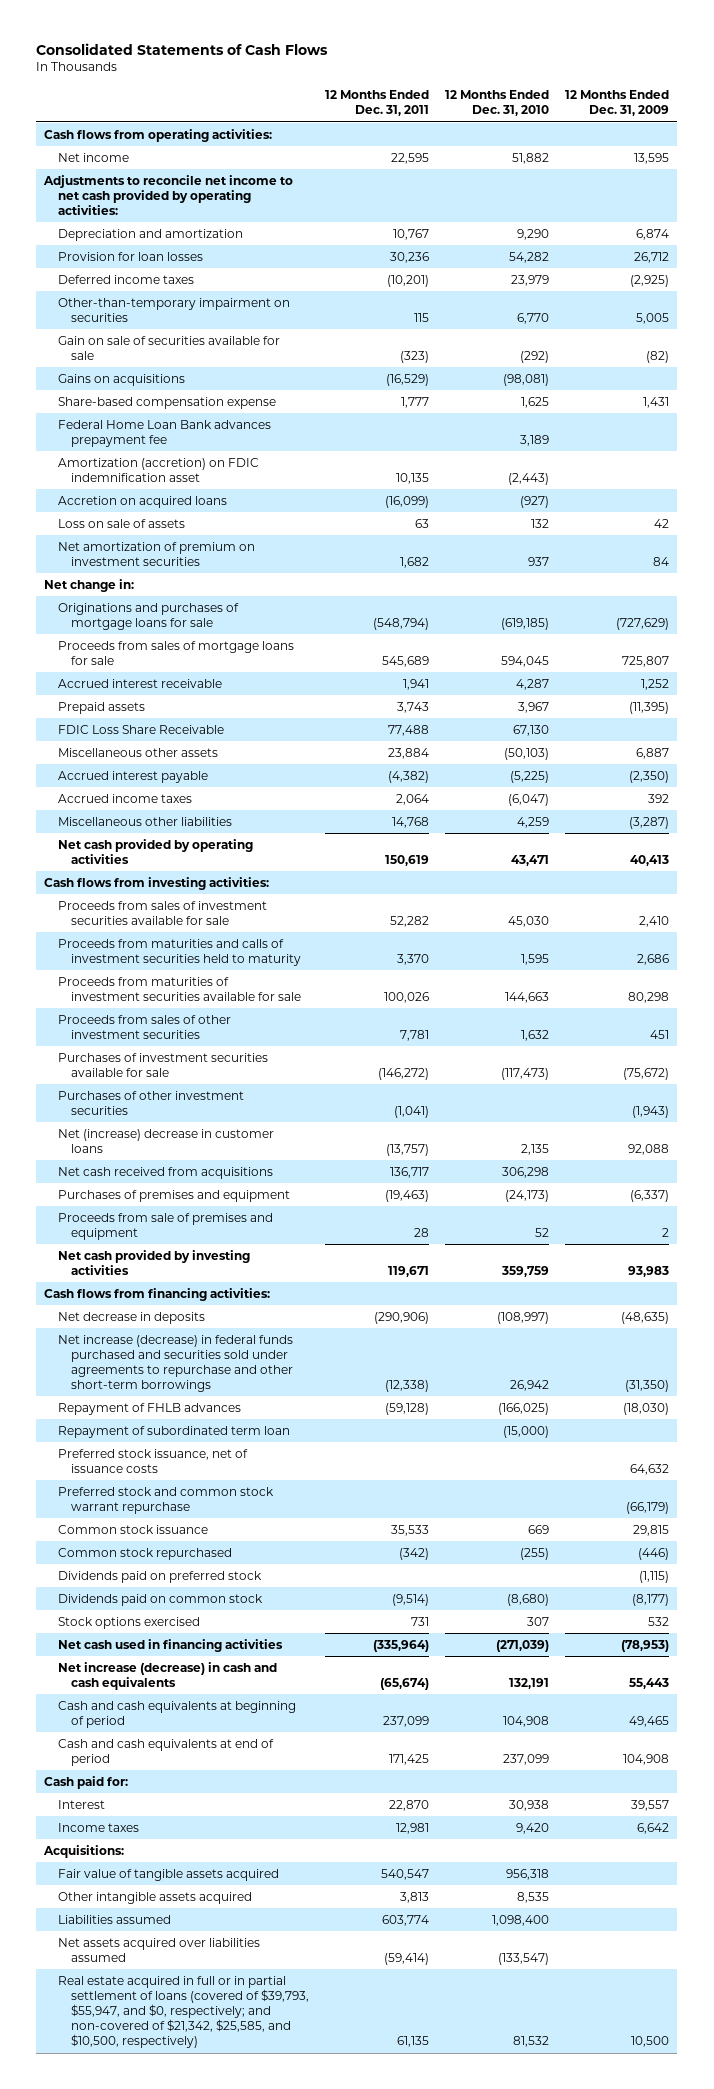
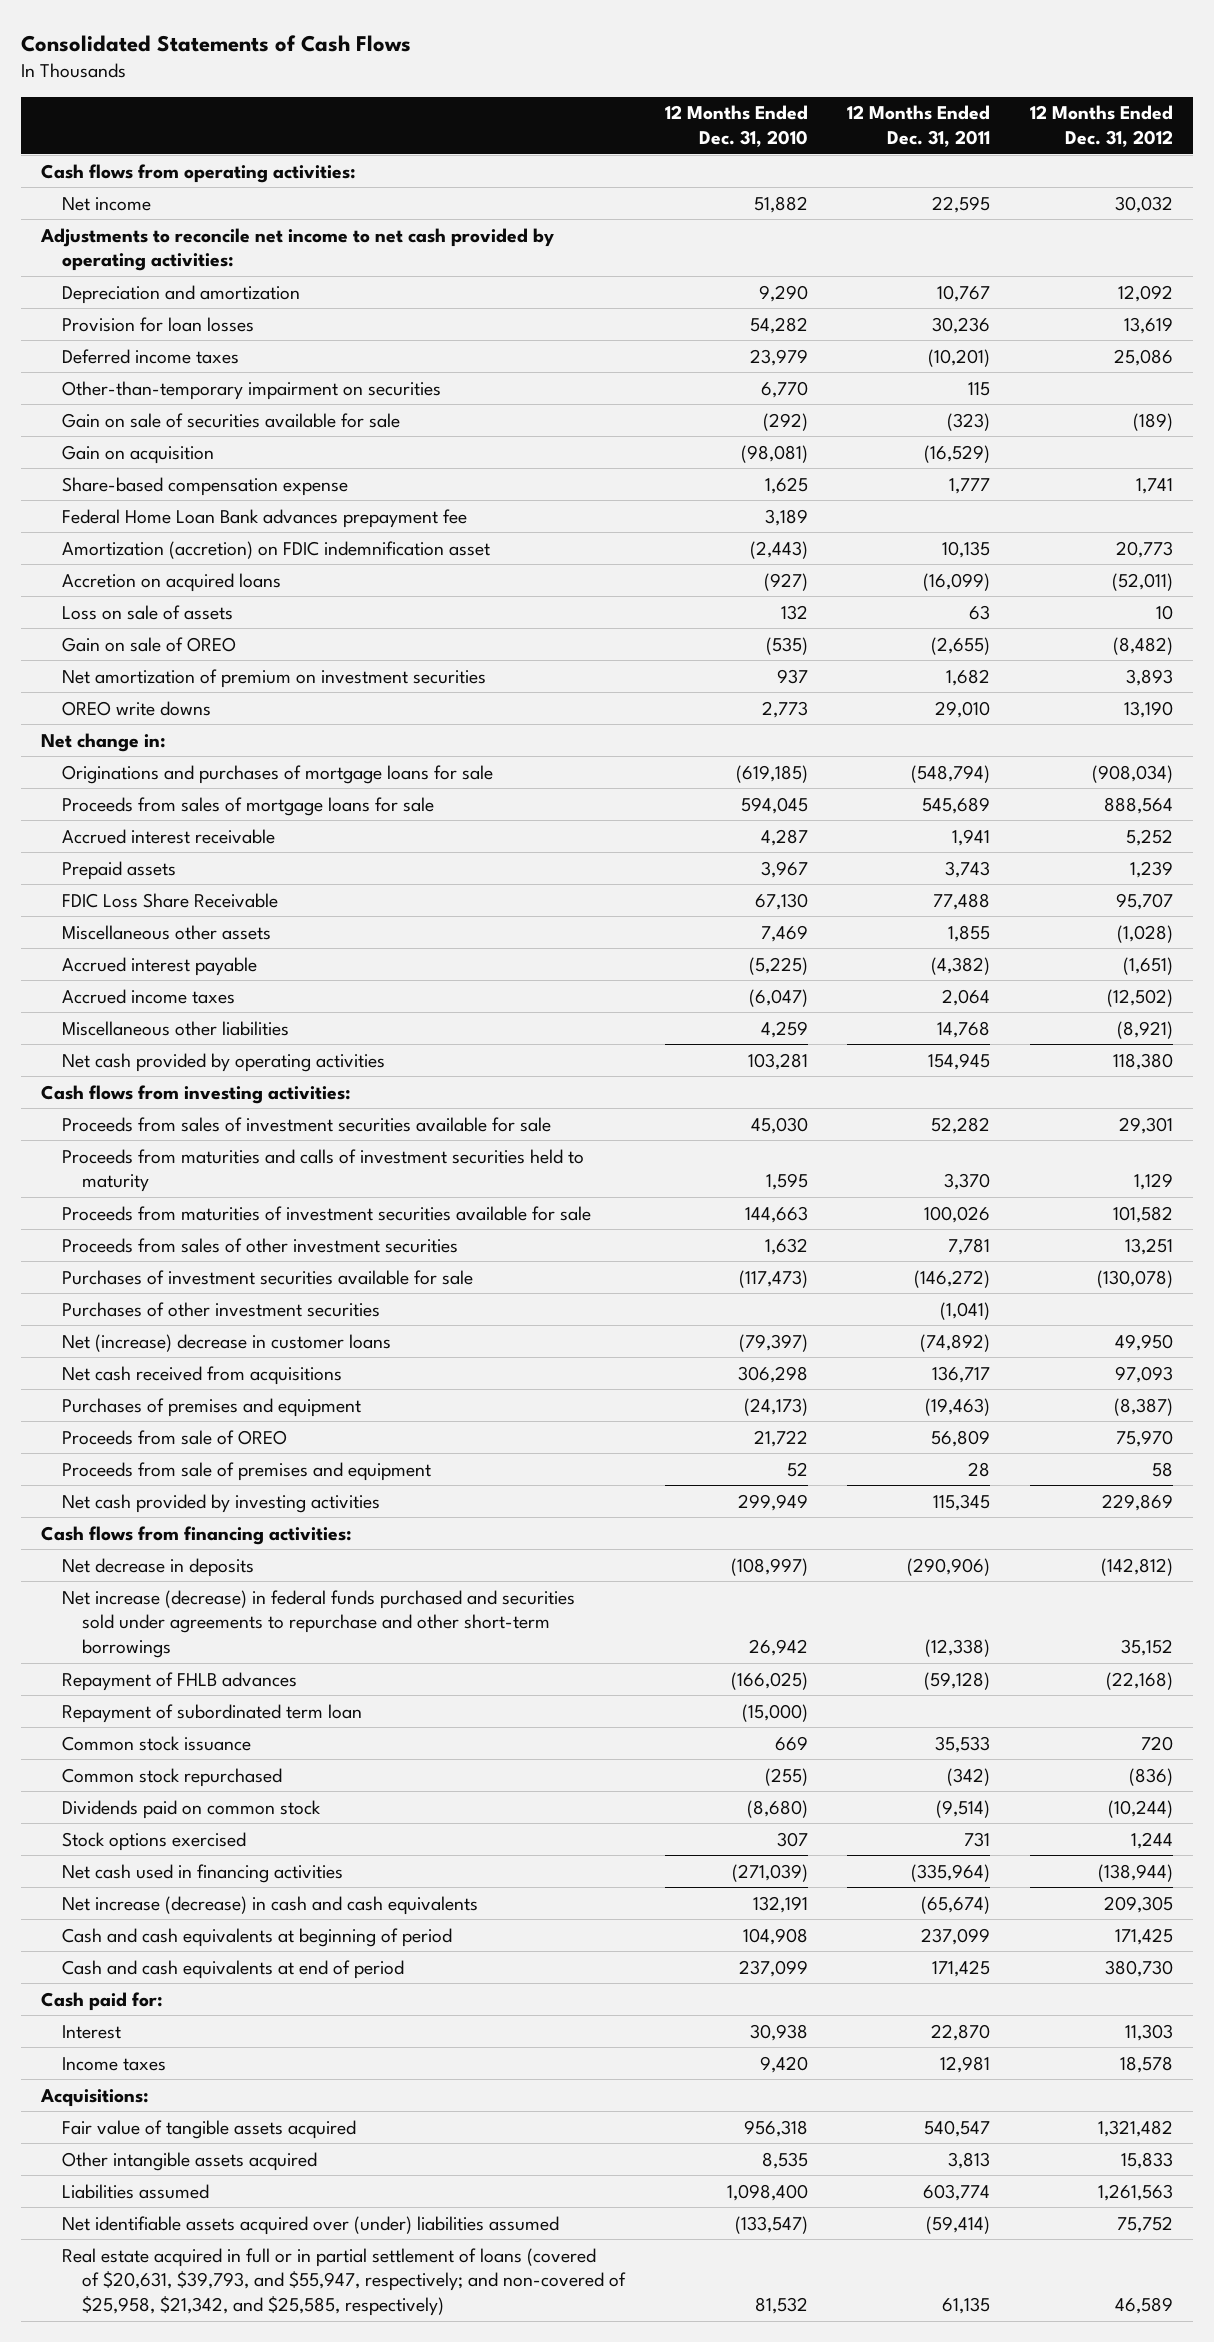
[565,90,670,117] 12 Months Ended Dec. 31, 2009 -> none
none -> [1029,105,1173,148] 12 Months Ended Dec. 31, 2012
[57,373,185,386] Gains on acquisitions -> [61,444,214,464] Gain on acquisition
none -> [61,636,236,652] Gain on sale of OREO
none -> [61,700,211,716] OREO write downs
[388,747,430,759] 23,884 -> [948,924,991,942] 1,855
[504,747,550,760] (50,103) -> [760,924,808,942] 7,469
[385,854,430,866] 150,619 -> [928,1052,991,1070] 154,945
[511,854,550,866] 43,471 -> [747,1052,808,1070] 103,281
[386,1143,430,1156] (13,757) -> [920,1333,991,1352] (74,892)
[521,1143,550,1155] 2,135 -> [738,1333,808,1352] (79,397)
none -> [61,1429,287,1445] Proceeds from sale of OREO
[388,1265,430,1277] 119,671 -> [933,1493,991,1511] 115,345
[501,1265,550,1277] 359,759 -> [737,1493,808,1511] 299,949
[57,1448,248,1473] Preferred stock issuance, net of issuance costs -> none
[57,1486,274,1514] Preferred stock and common stock warrant repurchase -> none
[57,1570,262,1583] Dividends paid on preferred stock -> none
[57,1937,260,1962] Net assets acquired over liabilities assumed -> [61,2215,559,2235] Net identifiable assets acquired over (under) liabilities assumed
[57,1975,310,2049] Real estate acquired in full or in partial settlement of loans (covered of $39,793, $55,947, and $0, respectively; and non-covered of $21,342, $25,585, and $10,500, respectively) -> [61,2247,627,2316] Real estate acquired in full or in partial settlement of loans (covered of $20,631, $39,793, and $55,947, respectively; and non-covered of $25,958, $21,342, and $25,585, respectively)

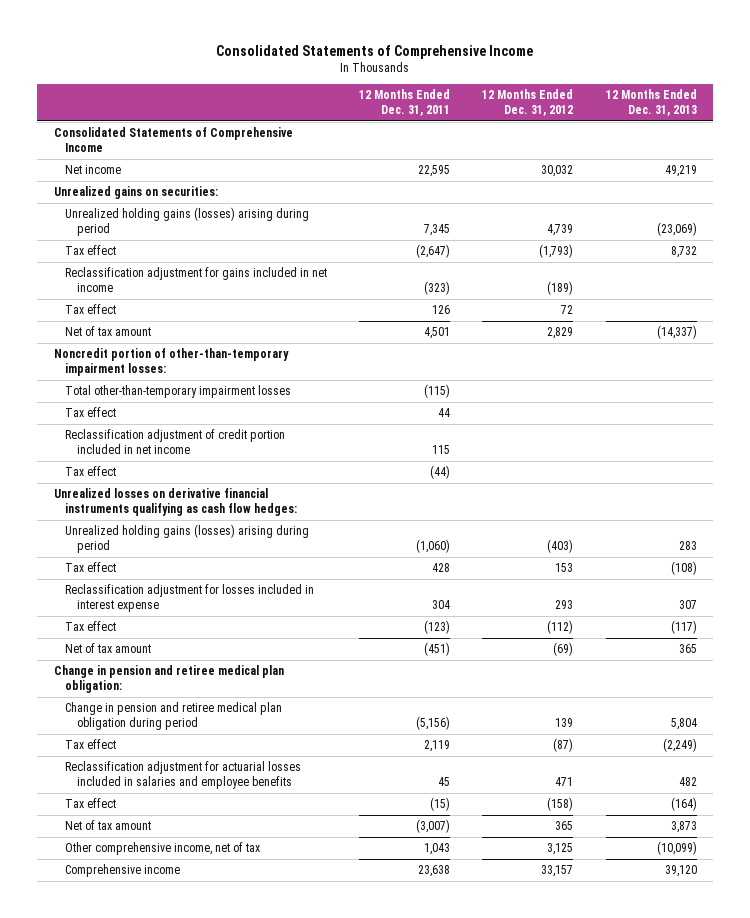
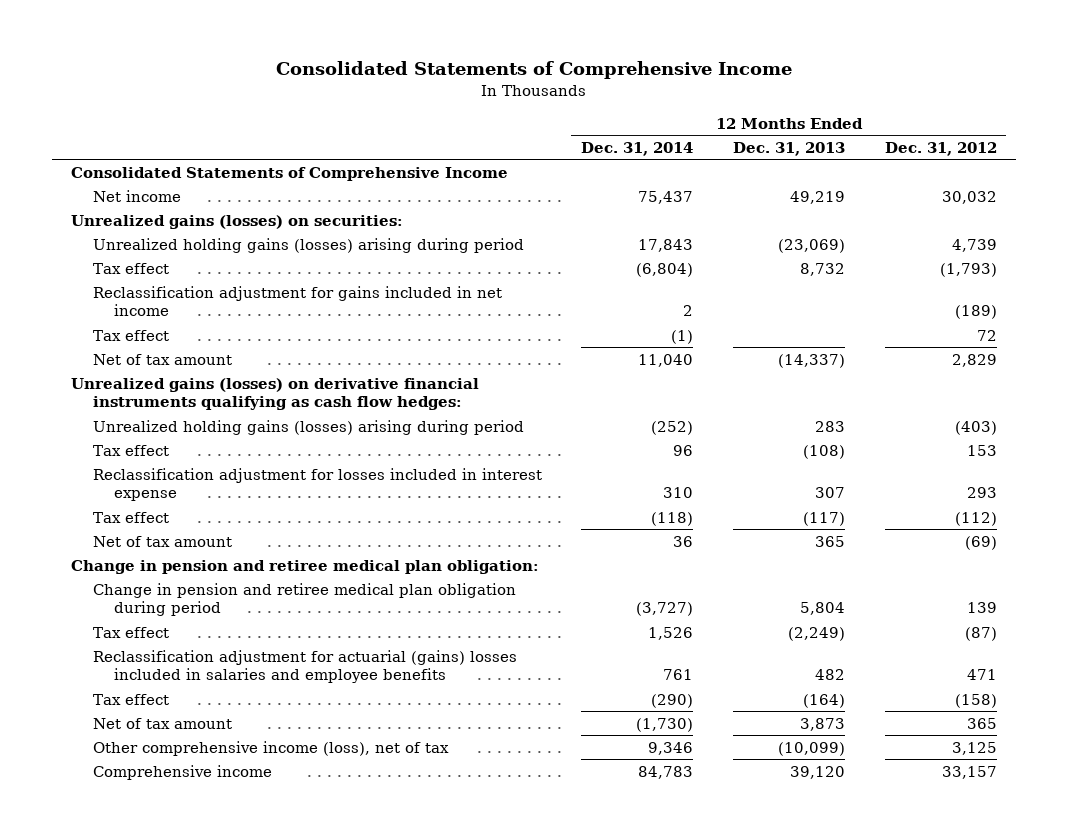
[359,89,451,117] 12 Months Ended Dec. 31, 2011 -> none
none -> [581,141,694,156] Dec. 31, 2014
[53,186,218,200] Unrealized gains on securities: -> [71,214,404,229] Unrealized gains (losses) on securities:
[53,348,289,376] Noncredit portion of other-than-temporary impairment losses: -> none
[65,385,292,399] Total other-than-temporary impairment losses -> none
[65,407,117,418] Tax effect -> none
[65,429,286,454] Reclassification adjustment of credit portion included in net income -> none
[65,466,117,477] Tax effect -> none
[53,488,298,516] Unrealized losses on derivative financial instruments qualifying as cash flow hedges: -> [71,377,480,411] Unrealized gains (losses) on derivative financial instruments qualifying as cash flow hedges:
[65,761,302,789] Reclassification adjustment for actuarial losses included in salaries and employee benefits -> [92,649,517,684] Reclassification adjustment for actuarial (gains) losses included in salaries and employee benefits
[65,842,261,856] Other comprehensive income, net of tax -> [92,740,449,756] Other comprehensive income (loss), net of tax

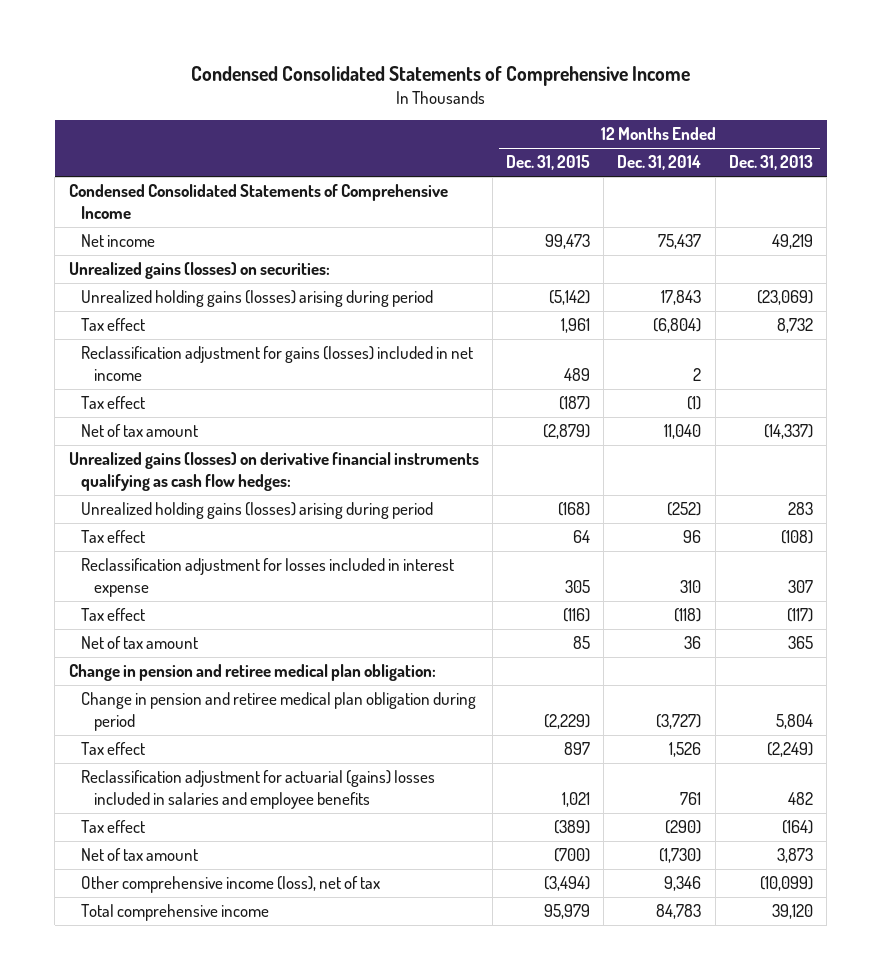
[276,61,793,80] Consolidated Statements of Comprehensive Income -> [190,65,690,86] Condensed Consolidated Statements of Comprehensive Income
[884,141,997,156] Dec. 31, 2012 -> none
none -> [505,155,590,171] Dec. 31, 2015
[71,166,509,181] Consolidated Statements of Comprehensive Income -> [68,184,448,219] Condensed Consolidated Statements of Comprehensive Income
[92,285,502,317] Reclassification adjustment for gains included in net income -> [81,346,474,381] Reclassification adjustment for gains (losses) included in net income
[92,764,272,780] Comprehensive income -> [81,904,270,922] Total comprehensive income

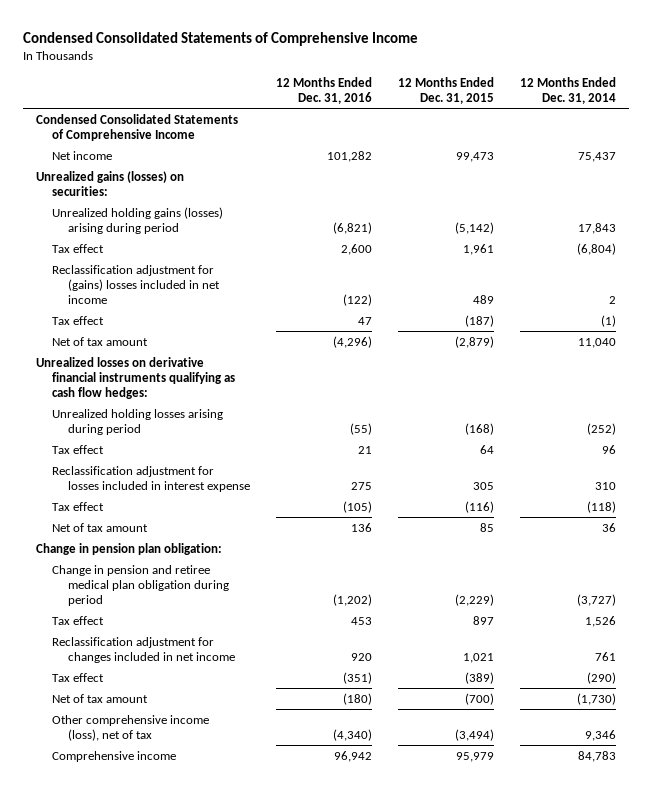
[728,155,813,171] Dec. 31, 2013 -> none
none -> [275,76,372,104] 12 Months Ended Dec. 31, 2016
[81,346,474,381] Reclassification adjustment for gains (losses) included in net income -> [52,264,220,304] Reclassification adjustment for (gains) losses included in net income
[68,452,479,491] Unrealized gains (losses) on derivative financial instruments qualifying as cash flow hedges: -> [36,356,236,399] Unrealized losses on derivative financial instruments qualifying as cash flow hedges:
[81,502,434,520] Unrealized holding gains (losses) arising during period -> [52,408,224,435] Unrealized holding losses arising during period
[68,664,436,682] Change in pension and retiree medical plan obligation: -> [36,542,223,555] Change in pension plan obligation:
[81,770,436,809] Reclassification adjustment for actuarial (gains) losses included in salaries and employee benefits -> [52,636,235,663] Reclassification adjustment for changes included in net income
[81,904,270,922] Total comprehensive income -> [52,750,177,762] Comprehensive income

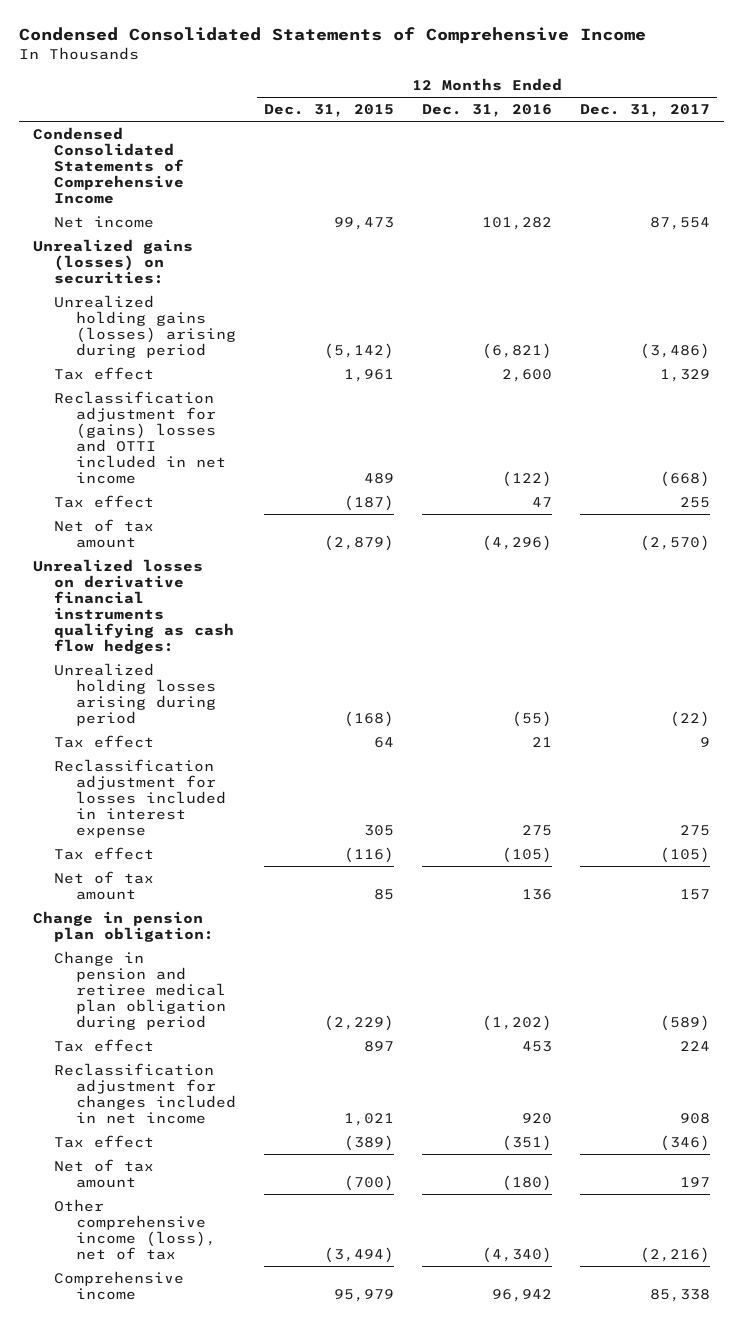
[520,76,617,104] 12 Months Ended Dec. 31, 2014 -> none
none -> [579,104,710,118] Dec. 31, 2017
[52,264,220,304] Reclassification adjustment for (gains) losses included in net income -> [54,390,227,485] Reclassification adjustment for (gains) losses and OTTI included in net income

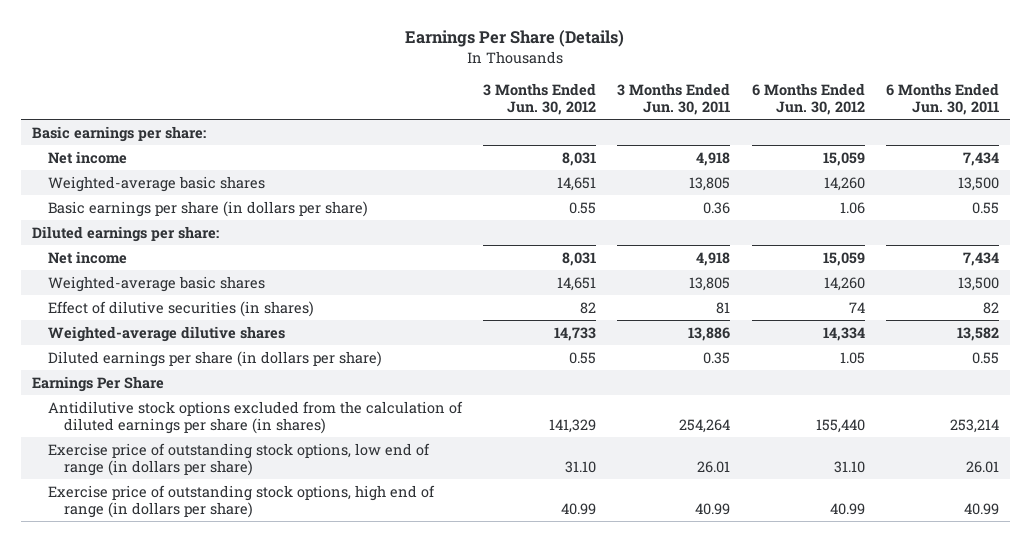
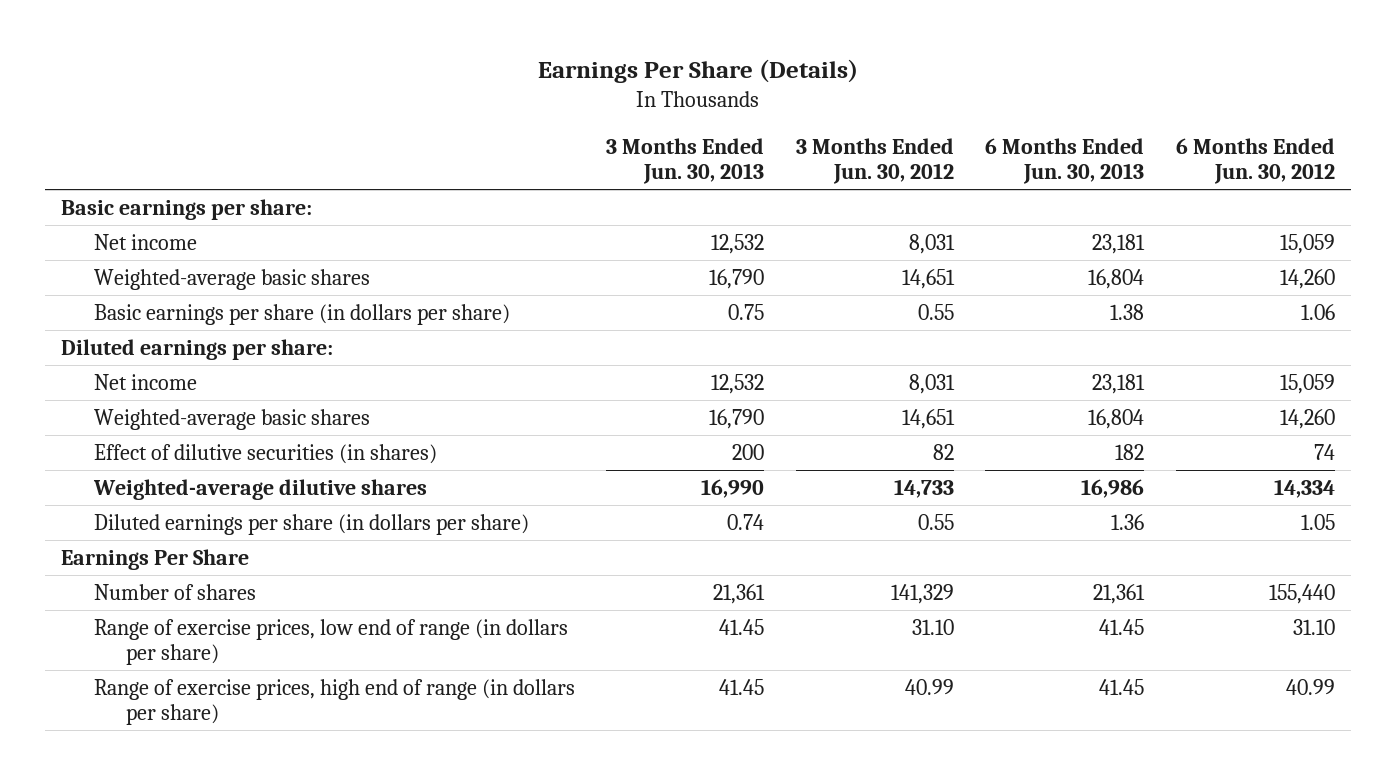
[617,83,731,116] 3 Months Ended Jun. 30, 2011 -> none
[885,83,999,116] 6 Months Ended Jun. 30, 2011 -> none
none -> [606,137,765,185] 3 Months Ended Jun. 30, 2013
none -> [985,137,1145,185] 6 Months Ended Jun. 30, 2013
[47,400,463,434] Antidilutive stock options excluded from the calculation of diluted earnings per share (in shares) -> [93,583,256,600] Number of shares
[47,442,430,476] Exercise price of outstanding stock options, low end of range (in dollars per share) -> [93,618,568,666] Range of exercise prices, low end of range (in dollars per share)
[47,484,435,518] Exercise price of outstanding stock options, high end of range (in dollars per share) -> [93,678,575,726] Range of exercise prices, high end of range (in dollars per share)

